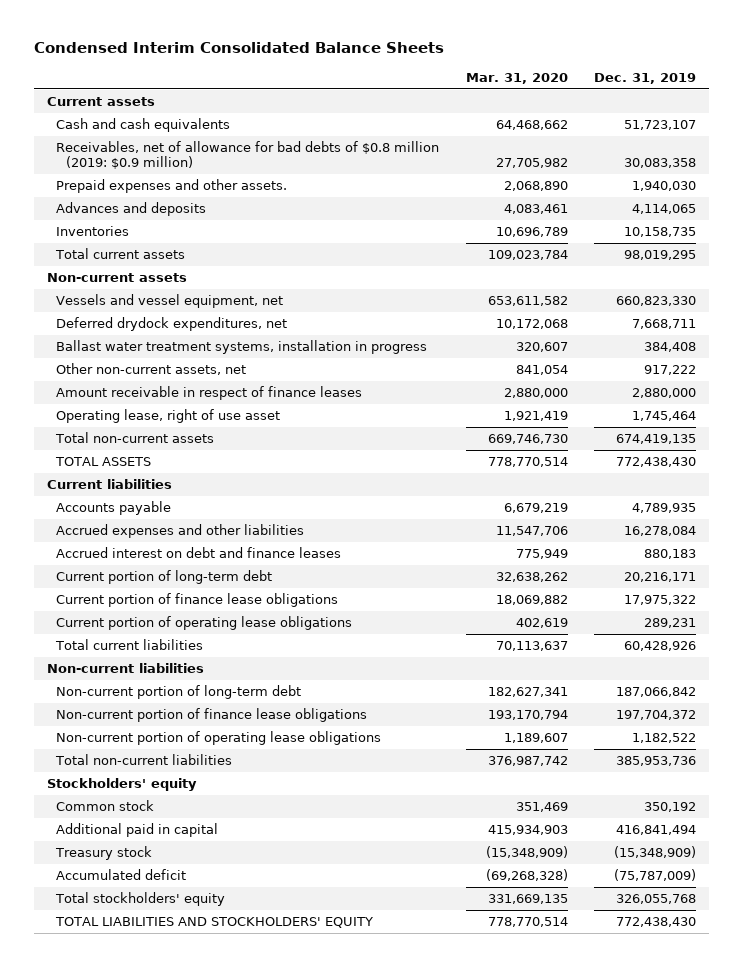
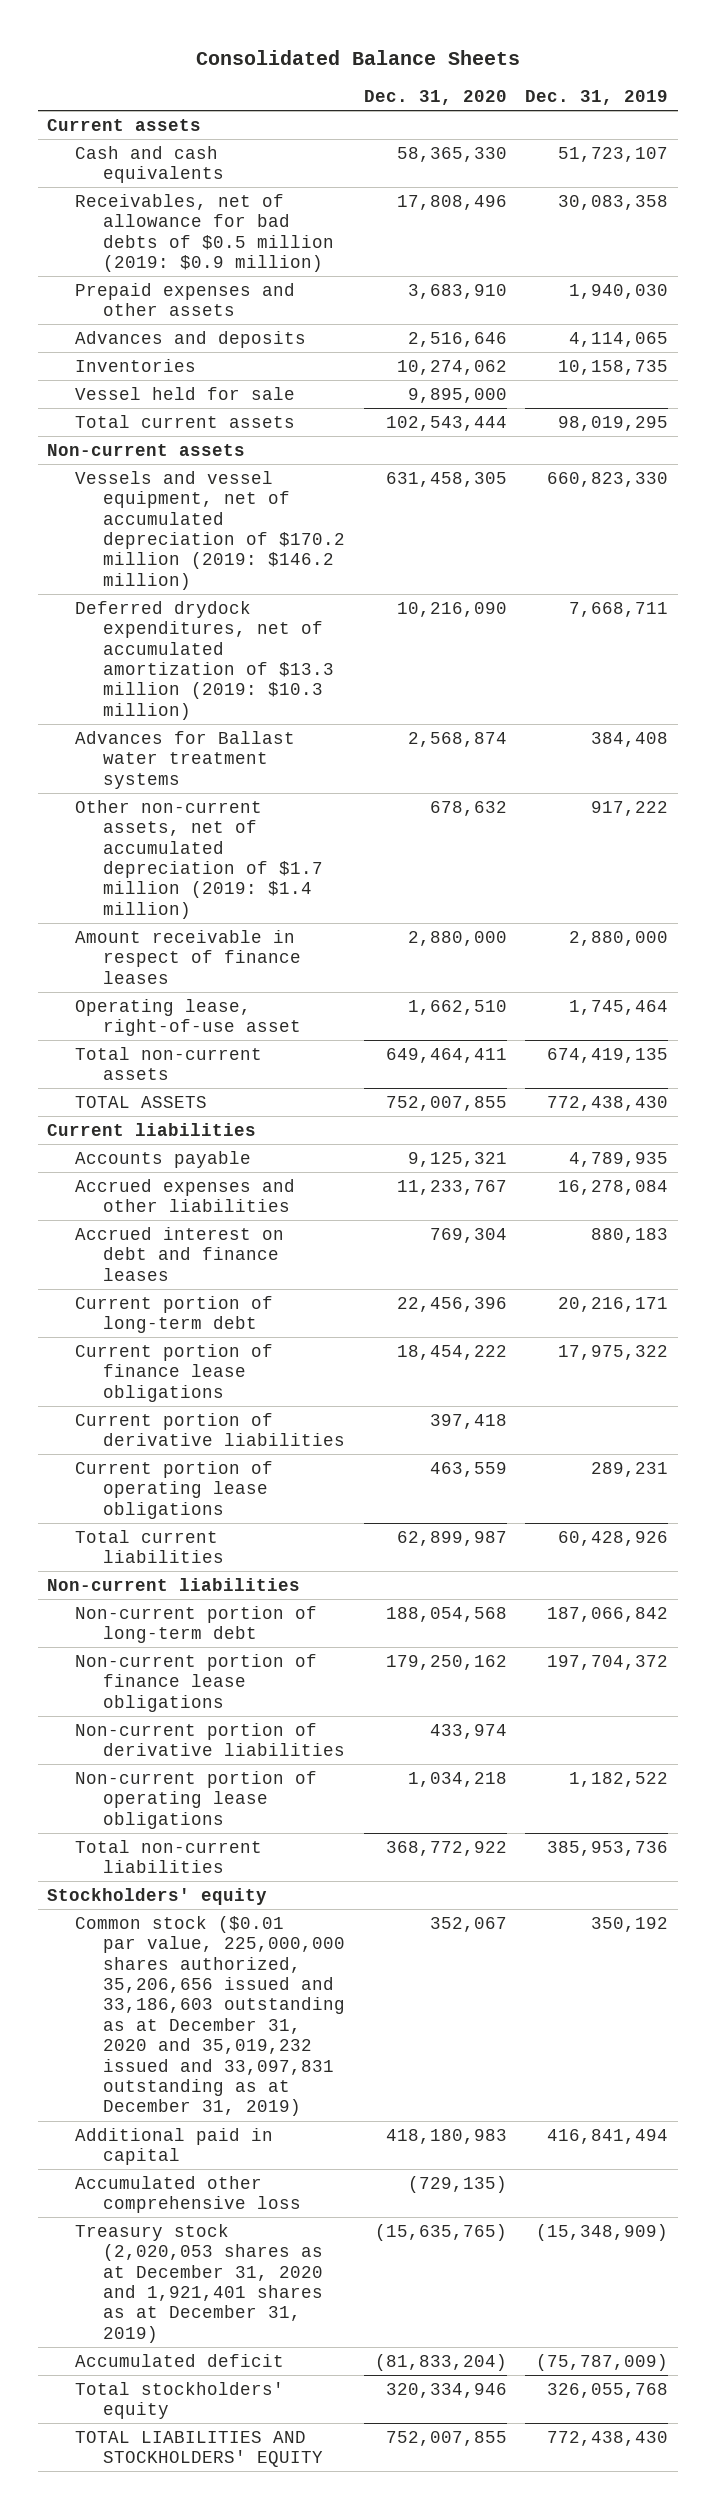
[33,42,444,54] Condensed Interim Consolidated Balance Sheets -> [195,50,520,66] Consolidated Balance Sheets
[465,72,568,84] Mar. 31, 2020 -> none
none -> [363,90,507,106] Dec. 31, 2020
[56,140,440,170] Receivables, net of allowance for bad debts of $0.8 million (2019: $0.9 million) -> [75,193,334,272] Receivables, net of allowance for bad debts of $0.5 million (2019: $0.9 million)
[56,178,288,193] Prepaid expenses and other assets. -> [75,282,296,317] Prepaid expenses and other assets
none -> [75,386,296,400] Vessel held for sale
[56,293,284,308] Vessels and vessel equipment, net -> [75,470,345,590] Vessels and vessel equipment, net of accumulated depreciation of $170.2 million (2019: $146.2 million)
[56,316,288,331] Deferred drydock expenditures, net -> [75,600,334,720] Deferred drydock expenditures, net of accumulated amortization of $13.3 million (2019: $10.3 million)
[56,339,428,354] Ballast water treatment systems, installation in progress -> [75,730,296,789] Advances for Ballast water treatment systems
[56,362,247,375] Other non-current assets, net -> [75,799,323,919] Other non-current assets, net of accumulated depreciation of $1.7 million (2019: $1.4 million)
[56,408,281,423] Operating lease, right of use asset -> [75,998,301,1037] Operating lease, right-of-use asset
none -> [75,1412,345,1447] Current portion of derivative liabilities
none -> [75,1722,345,1757] Non-current portion of derivative liabilities
[56,799,155,811] Common stock -> [75,1915,345,2117] Common stock ($0.01 par value, 225,000,000 shares authorized, 35,206,656 issued and 33,186,603 outstanding as at December 31, 2020 and 35,019,232 issued and 33,097,831 outstanding as at December 31, 2019)
none -> [75,2175,301,2214] Accumulated other comprehensive loss
[55,845,153,860] Treasury stock -> [75,2223,323,2343] Treasury stock (2,020,053 shares as at December 31, 2020 and 1,921,401 shares as at December 31, 2019)

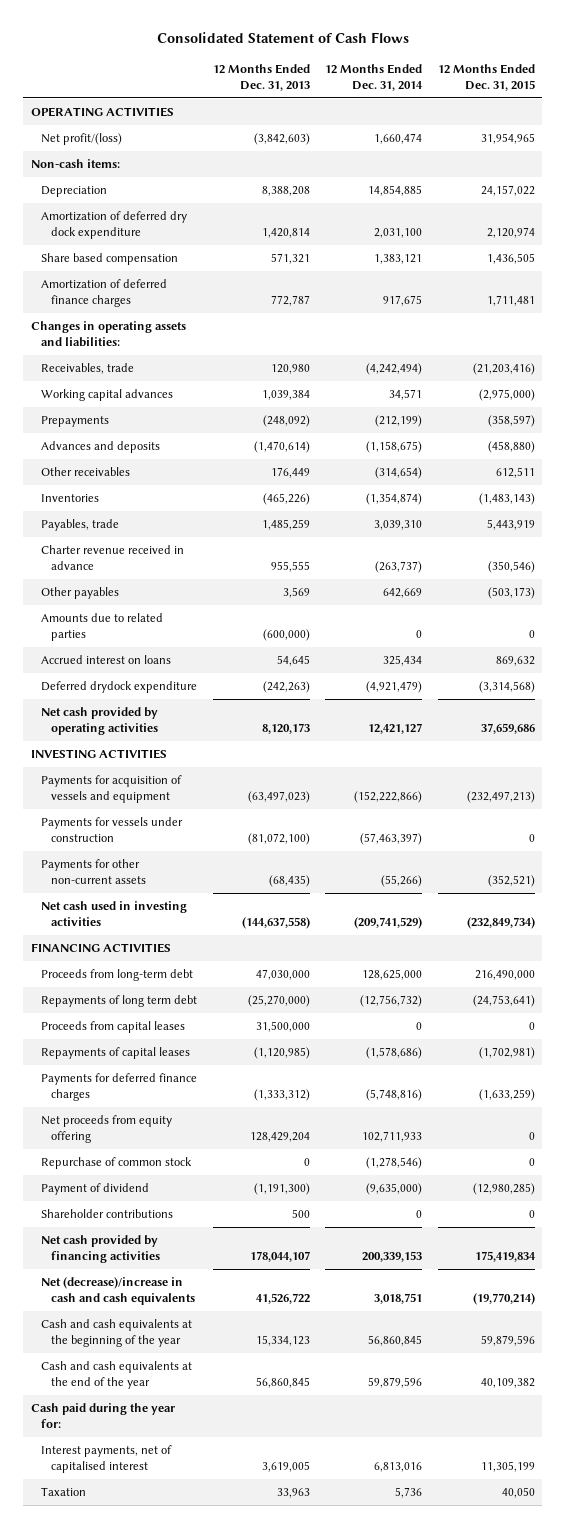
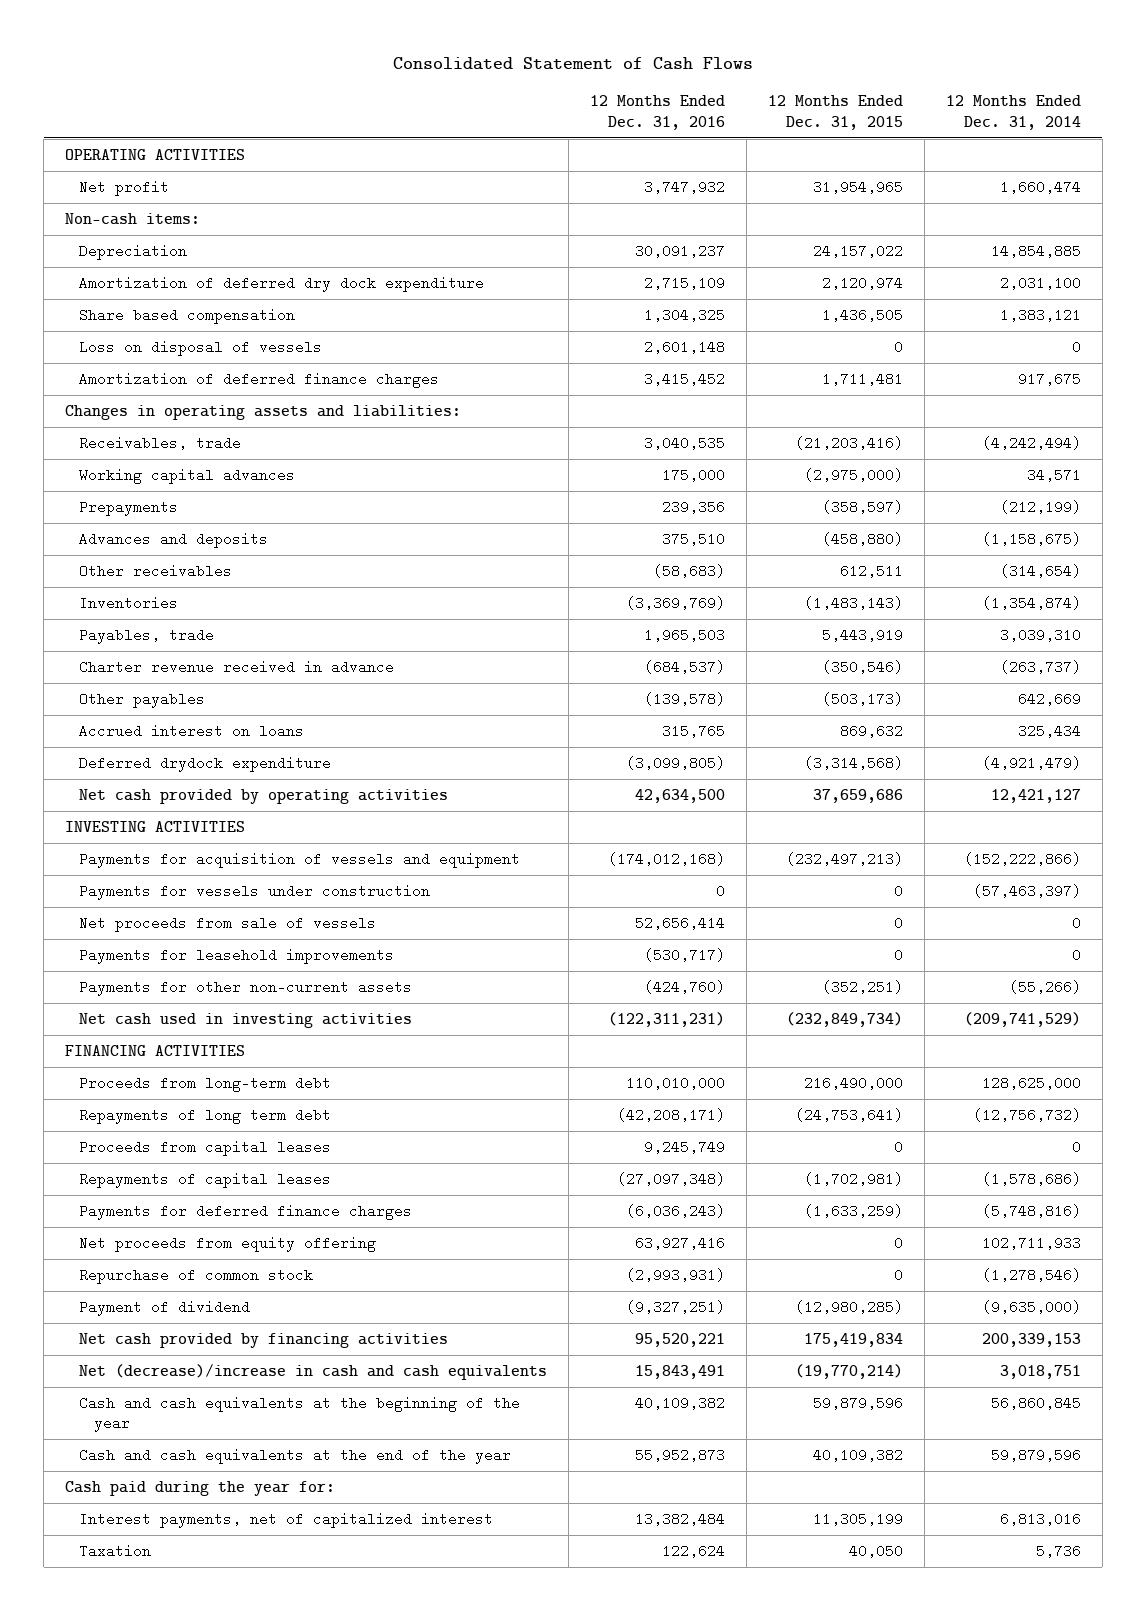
[212,63,310,91] 12 Months Ended Dec. 31, 2013 -> none
none -> [590,95,726,130] 12 Months Ended Dec. 31, 2016
[41,133,123,146] Net profit/(loss) -> [79,179,170,196] Net profit
none -> [79,339,323,356] Loss on disposal of vessels
[41,613,164,642] Amounts due to related parties -> none
none -> [79,915,377,932] Net proceeds from sale of vessels
none -> [79,947,395,964] Payments for leasehold improvements
[487,875,535,888] (352,521) -> [822,979,904,994] (352,251)
[41,1209,174,1219] Shareholder contributions -> none
[41,1445,173,1474] Interest payments, net of capitalised interest -> [79,1511,494,1528] Interest payments, net of capitalized interest

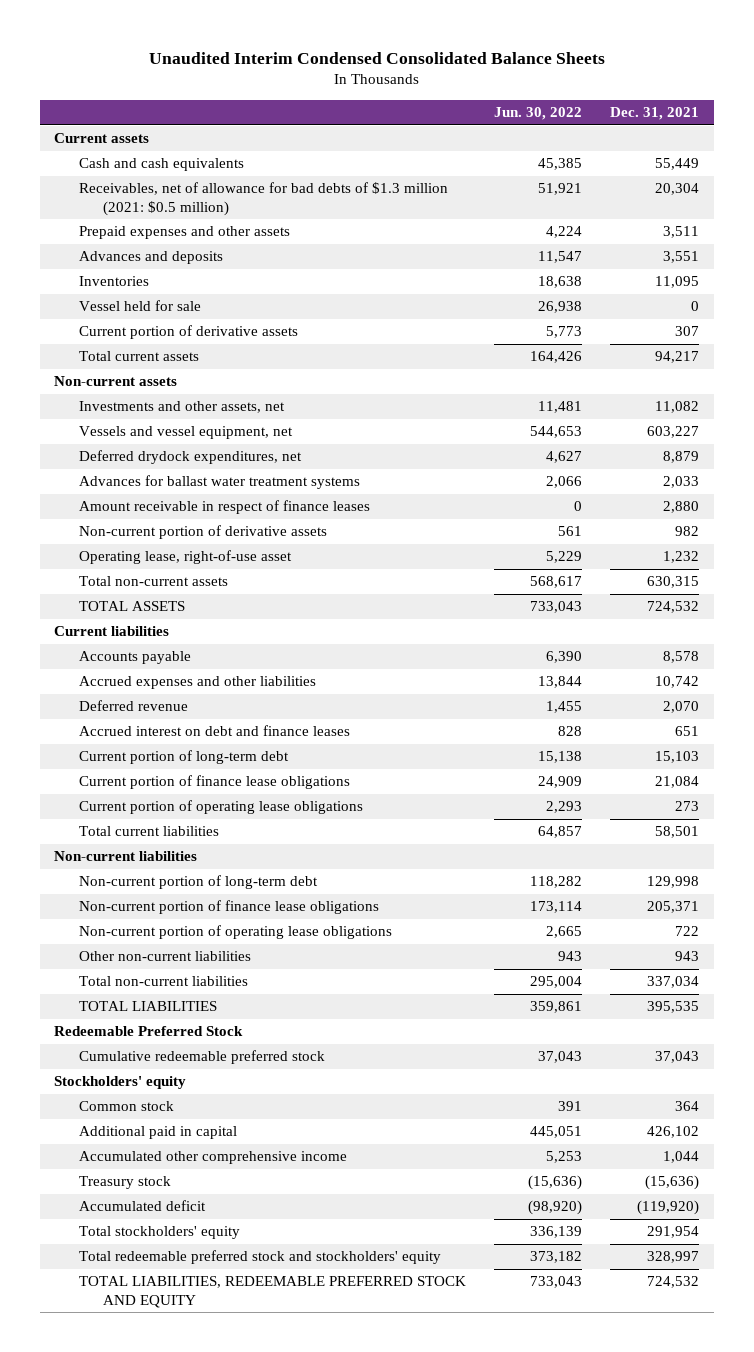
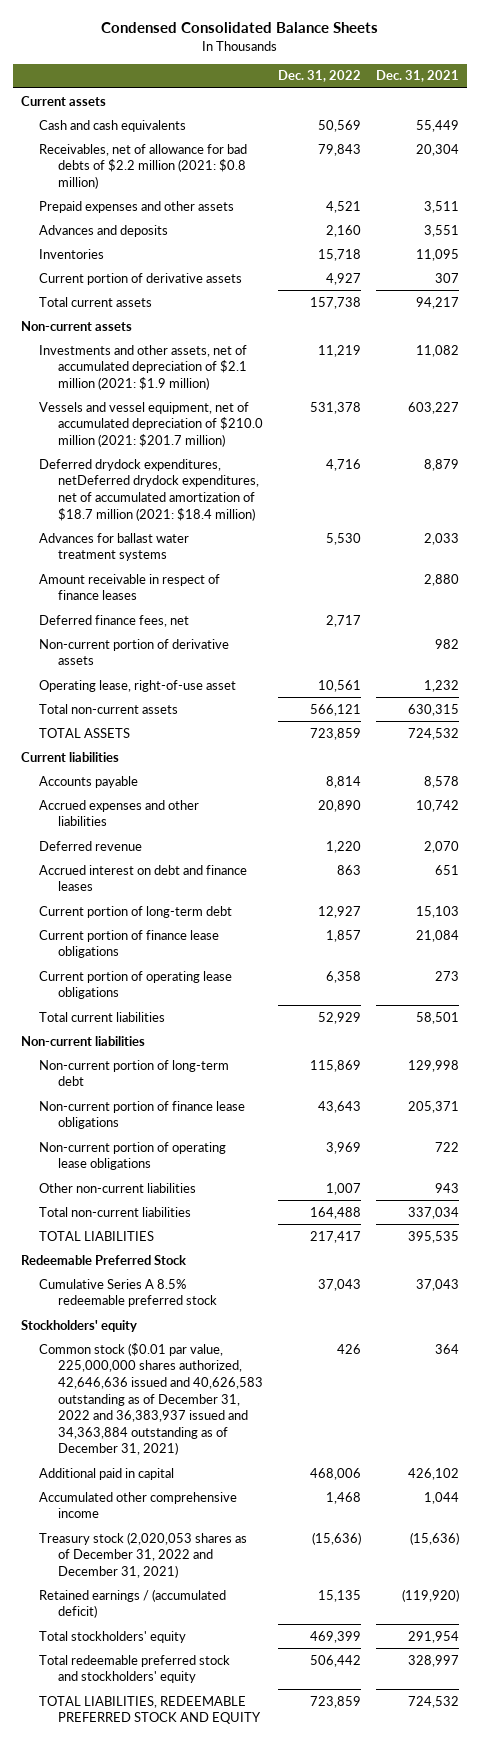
[148,51,605,64] Unaudited Interim Condensed Consolidated Balance Sheets -> [101,22,379,34] Condensed Consolidated Balance Sheets
[493,106,582,120] Jun. 30, 2022 -> none
none -> [277,70,361,83] Dec. 31, 2022
[78,182,448,216] Receivables, net of allowance for bad debts of $1.3 million (2021: $0.5 million) -> [39,143,248,189] Receivables, net of allowance for bad debts of $2.2 million (2021: $0.8 million)
[78,300,201,312] Vessel held for sale -> none
[78,401,285,414] Investments and other assets, net -> [39,344,248,390] Investments and other assets, net of accumulated depreciation of $2.1 million (2021: $1.9 million)
[78,426,293,440] Vessels and vessel equipment, net -> [39,401,263,447] Vessels and vessel equipment, net of accumulated depreciation of $210.0 million (2021: $201.7 million)
[78,450,302,465] Deferred drydock expenditures, net -> [39,458,259,521] Deferred drydock expenditures, netDeferred drydock expenditures, net of accumulated amortization of $18.7 million (2021: $18.4 million)
none -> [39,614,190,627] Deferred finance fees, net
[78,1050,325,1065] Cumulative redeemable preferred stock -> [39,1278,217,1308] Cumulative Series A 8.5% redeemable preferred stock
[78,1101,174,1112] Common stock -> [39,1342,263,1456] Common stock ($0.01 par value, 225,000,000 shares authorized, 42,646,636 issued and 40,626,583 outstanding as of December 31, 2022 and 36,383,937 issued and 34,363,884 outstanding as of December 31, 2021)
[78,1176,171,1190] Treasury stock -> [39,1531,248,1578] Treasury stock (2,020,053 shares as of December 31, 2022 and December 31, 2021)
[78,1200,206,1212] Accumulated deficit -> [39,1588,227,1619] Retained earnings / (accumulated deficit)

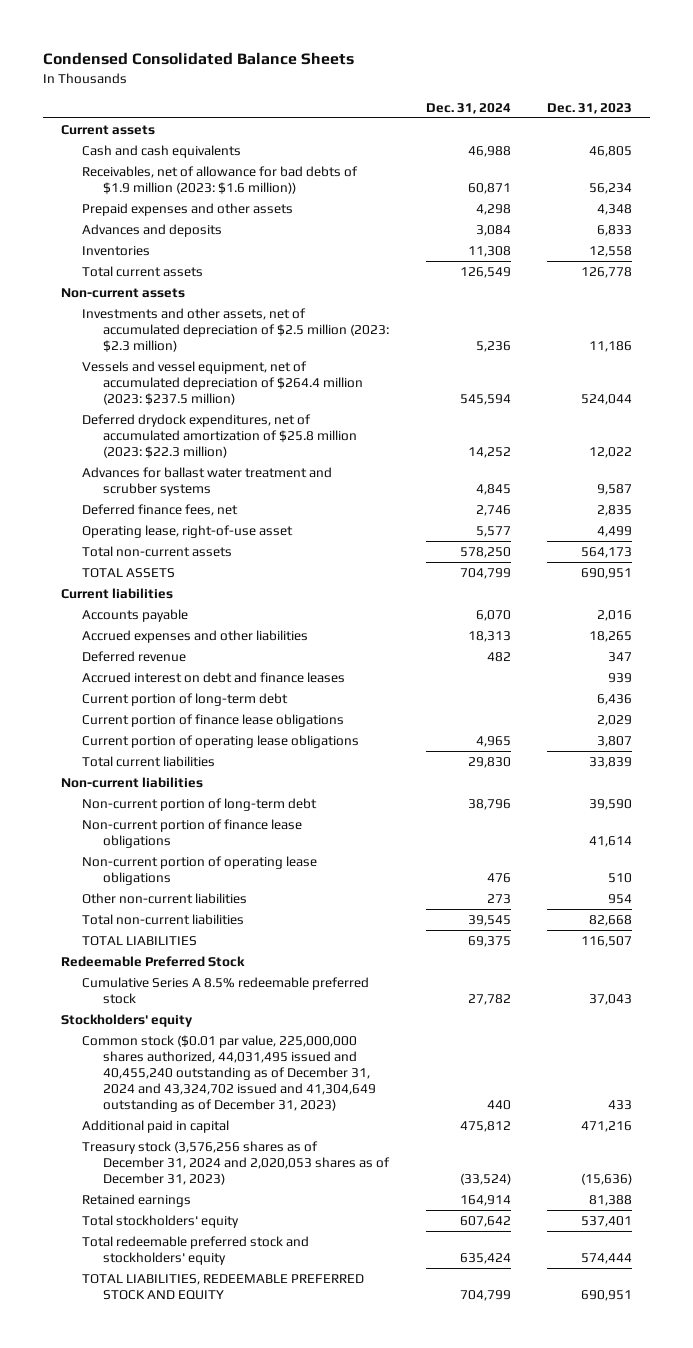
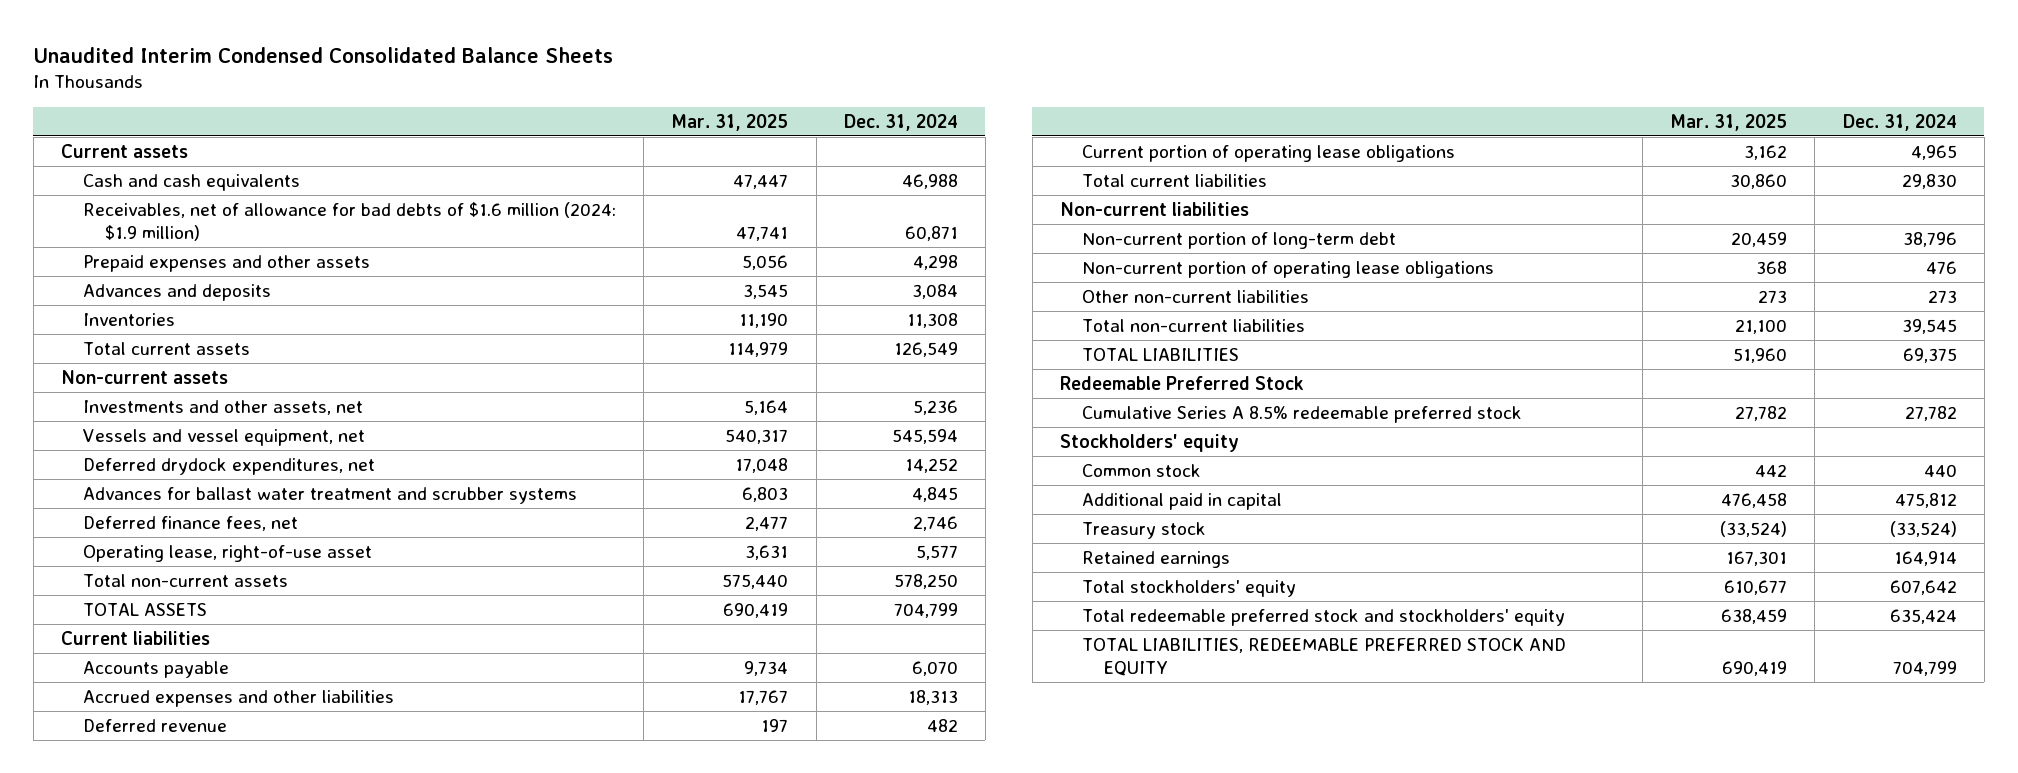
[42,52,354,66] Condensed Consolidated Balance Sheets -> [33,46,614,63] Unaudited Interim Condensed Consolidated Balance Sheets
[547,102,633,114] Dec. 31, 2023 -> none
none -> [671,113,789,131] Mar. 31, 2025
[82,166,359,195] Receivables, net of allowance for bad debts of $1.9 million (2023: $1.6 million)) -> [82,202,616,242] Receivables, net of allowance for bad debts of $1.6 million (2024: $1.9 million)
[82,308,389,353] Investments and other assets, net of accumulated depreciation of $2.5 million (2023: $2.3 million) -> [82,400,363,416] Investments and other assets, net
[82,361,363,406] Vessels and vessel equipment, net of accumulated depreciation of $264.4 million (2023: $237.5 million) -> [82,429,365,447] Vessels and vessel equipment, net
[82,414,357,459] Deferred drydock expenditures, net of accumulated amortization of $25.8 million (2023: $22.3 million) -> [82,458,375,476] Deferred drydock expenditures, net
[82,672,346,684] Accrued interest on debt and finance leases -> none
[82,693,289,707] Current portion of long-term debt -> none
[82,714,345,728] Current portion of finance lease obligations -> none
[82,819,303,849] Non-current portion of finance lease obligations -> none
[82,1035,376,1113] Common stock ($0.01 par value, 225,000,000 shares authorized, 44,031,495 issued and 40,455,240 outstanding as of December 31, 2024 and 43,324,702 issued and 41,304,649 outstanding as of December 31, 2023) -> [1081,464,1201,478] Common stock
[82,1141,390,1186] Treasury stock (3,576,256 shares as of December 31, 2024 and 2,020,053 shares as of December 31, 2023) -> [1081,522,1206,540] Treasury stock

